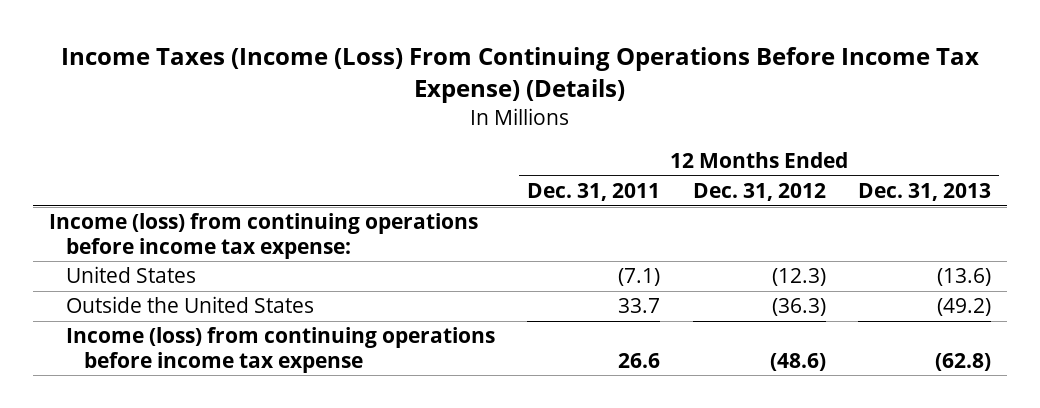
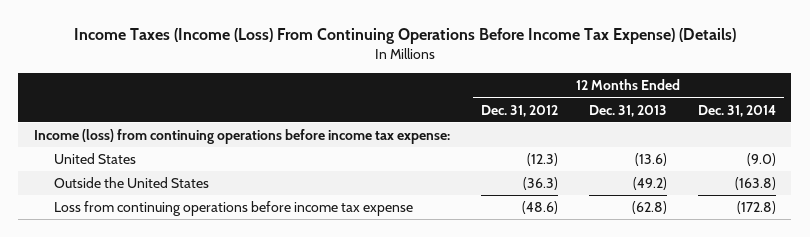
[527,182,661,201] Dec. 31, 2011 -> none
none -> [697,104,776,117] Dec. 31, 2014
[66,327,496,373] Income (loss) from continuing operations before income tax expense -> [54,201,414,217] Loss from continuing operations before income tax expense

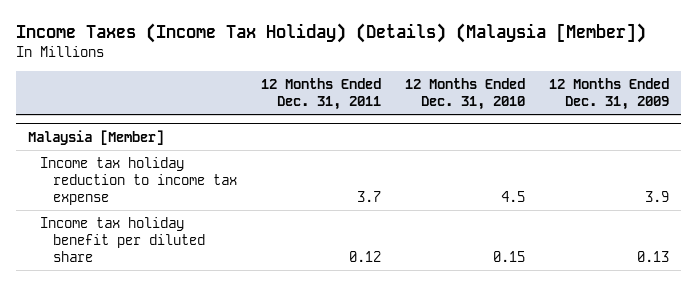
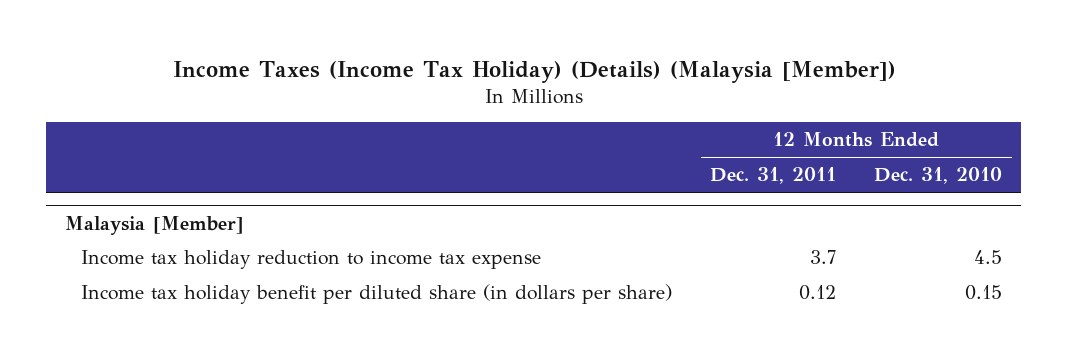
[549,78,670,111] 12 Months Ended Dec. 31, 2009 -> none
[40,217,205,263] Income tax holiday benefit per diluted share -> [81,284,673,305] Income tax holiday benefit per diluted share (in dollars per share)

